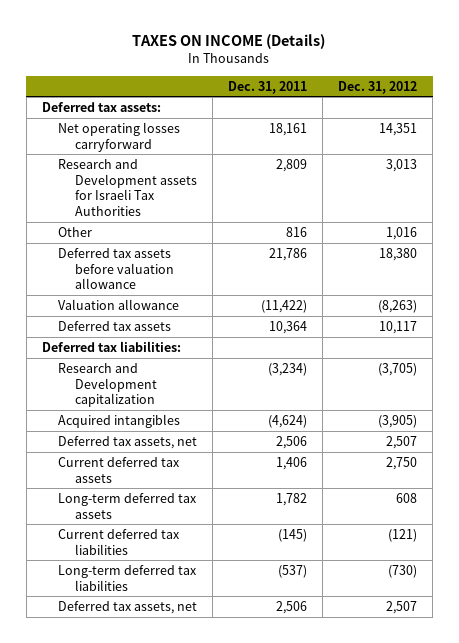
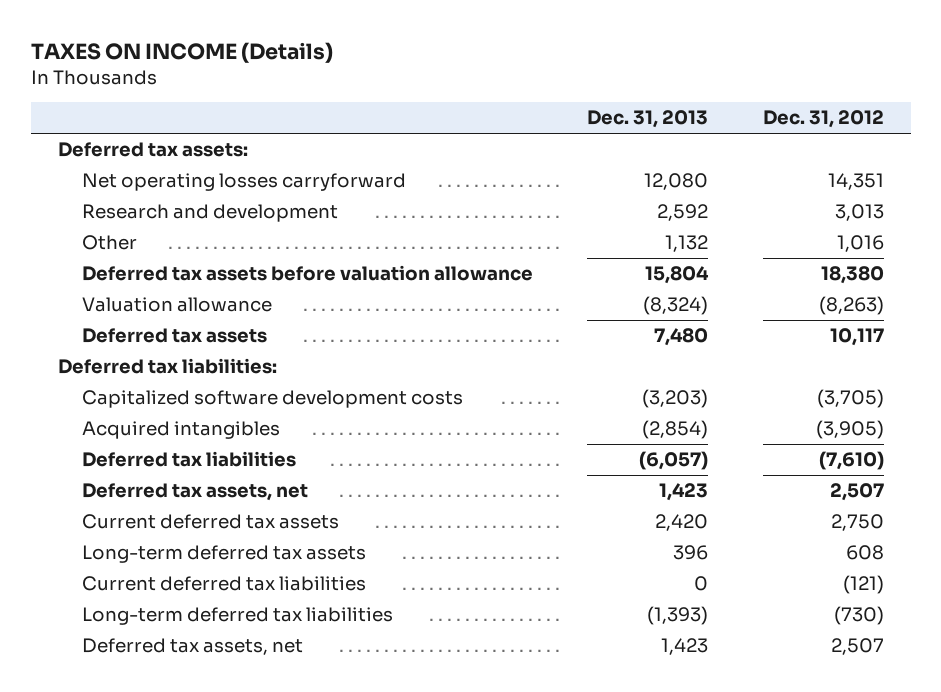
[228,80,308,94] Dec. 31, 2011 -> none
none -> [587,110,709,129] Dec. 31, 2013
[58,158,197,216] Research and Development assets for Israeli Tax Authorities -> [82,204,339,223] Research and development
[58,362,157,408] Research and Development capitalization -> [82,390,464,409] Capitalized software development costs
none -> [82,451,297,468] Deferred tax liabilities

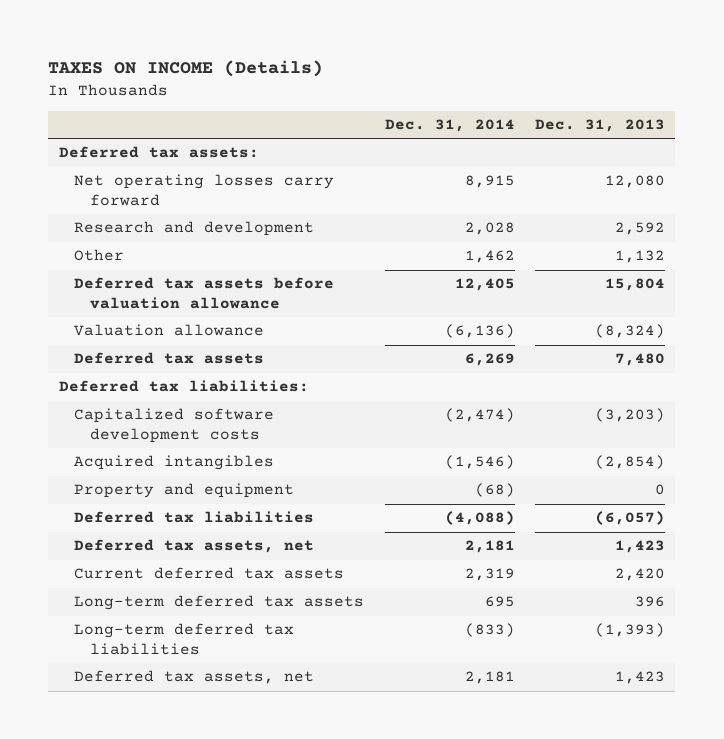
[762,110,884,129] Dec. 31, 2012 -> none
none -> [384,118,515,132] Dec. 31, 2014
[82,173,407,192] Net operating losses carryforward -> [74,174,335,206] Net operating losses carry forward
none -> [74,483,295,499] Property and equipment
[82,576,367,592] Current deferred tax liabilities -> none

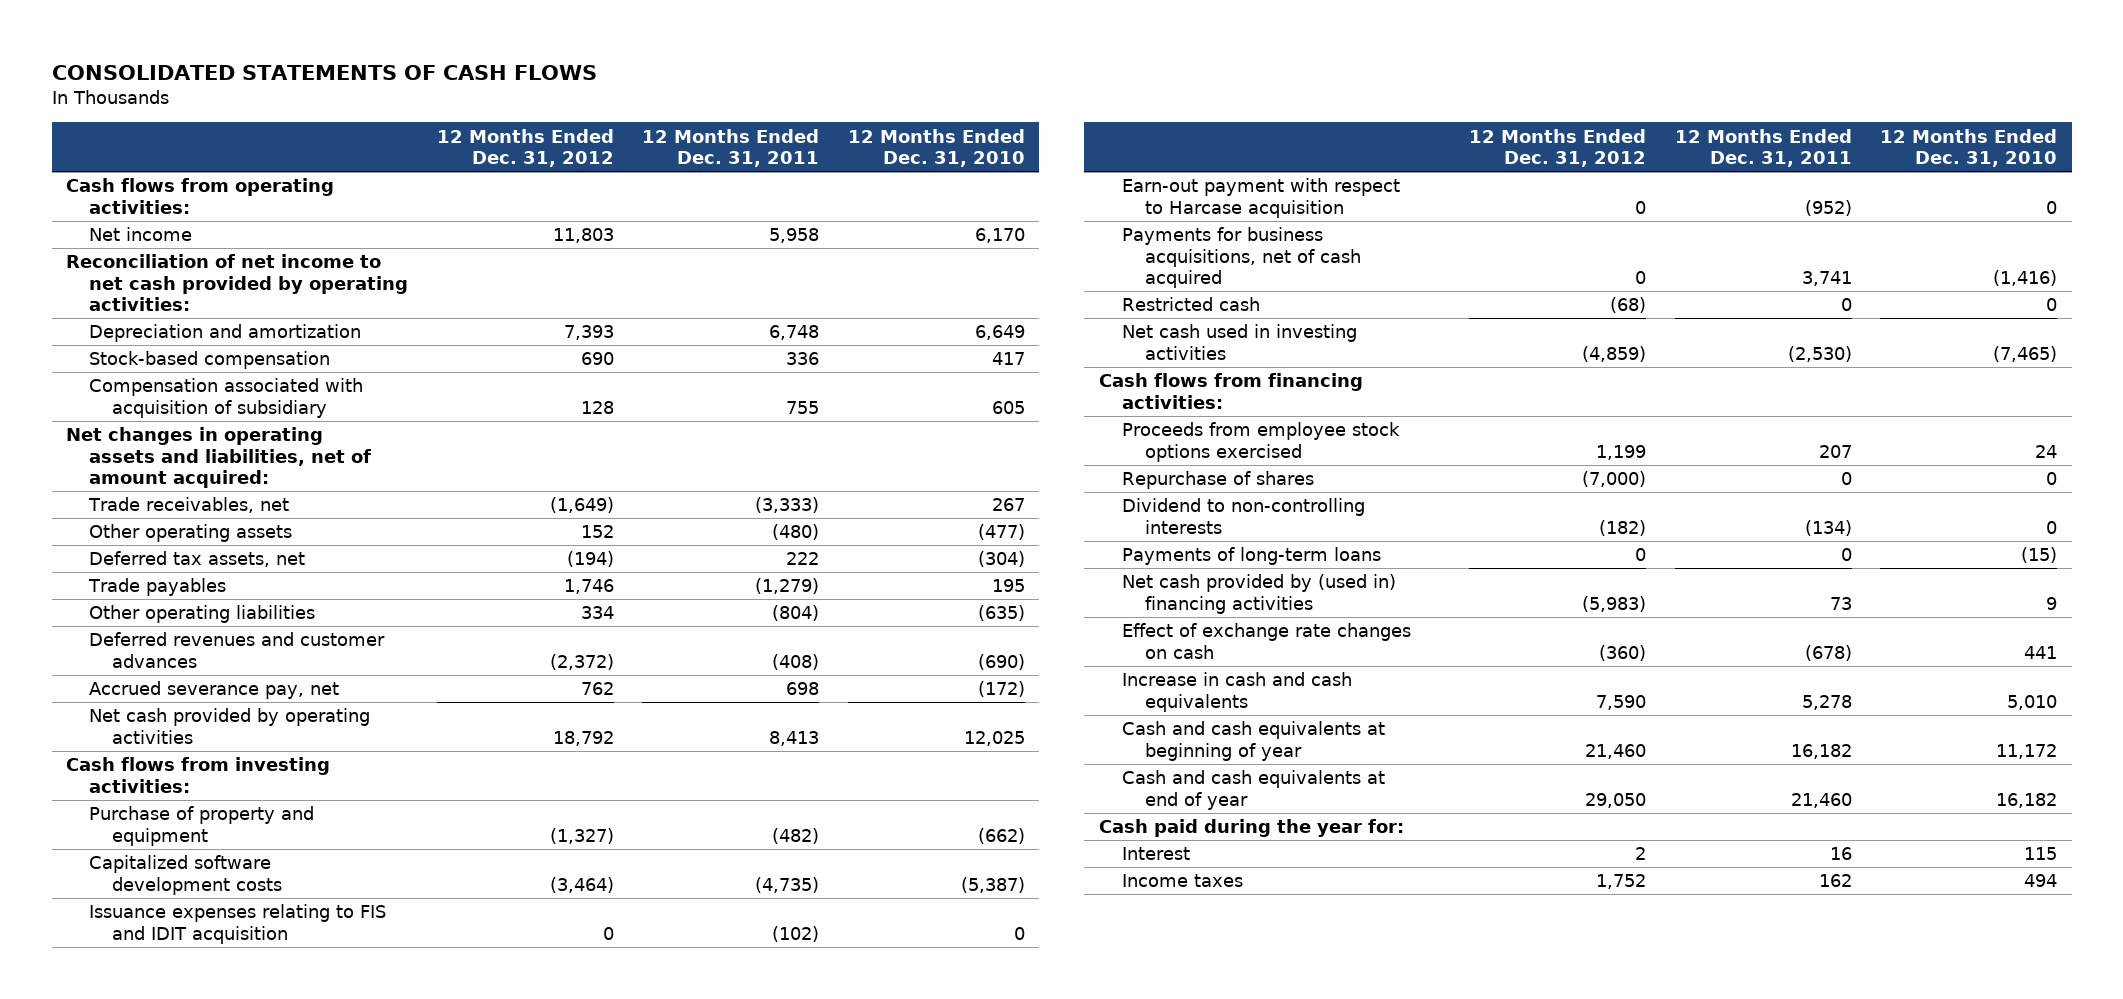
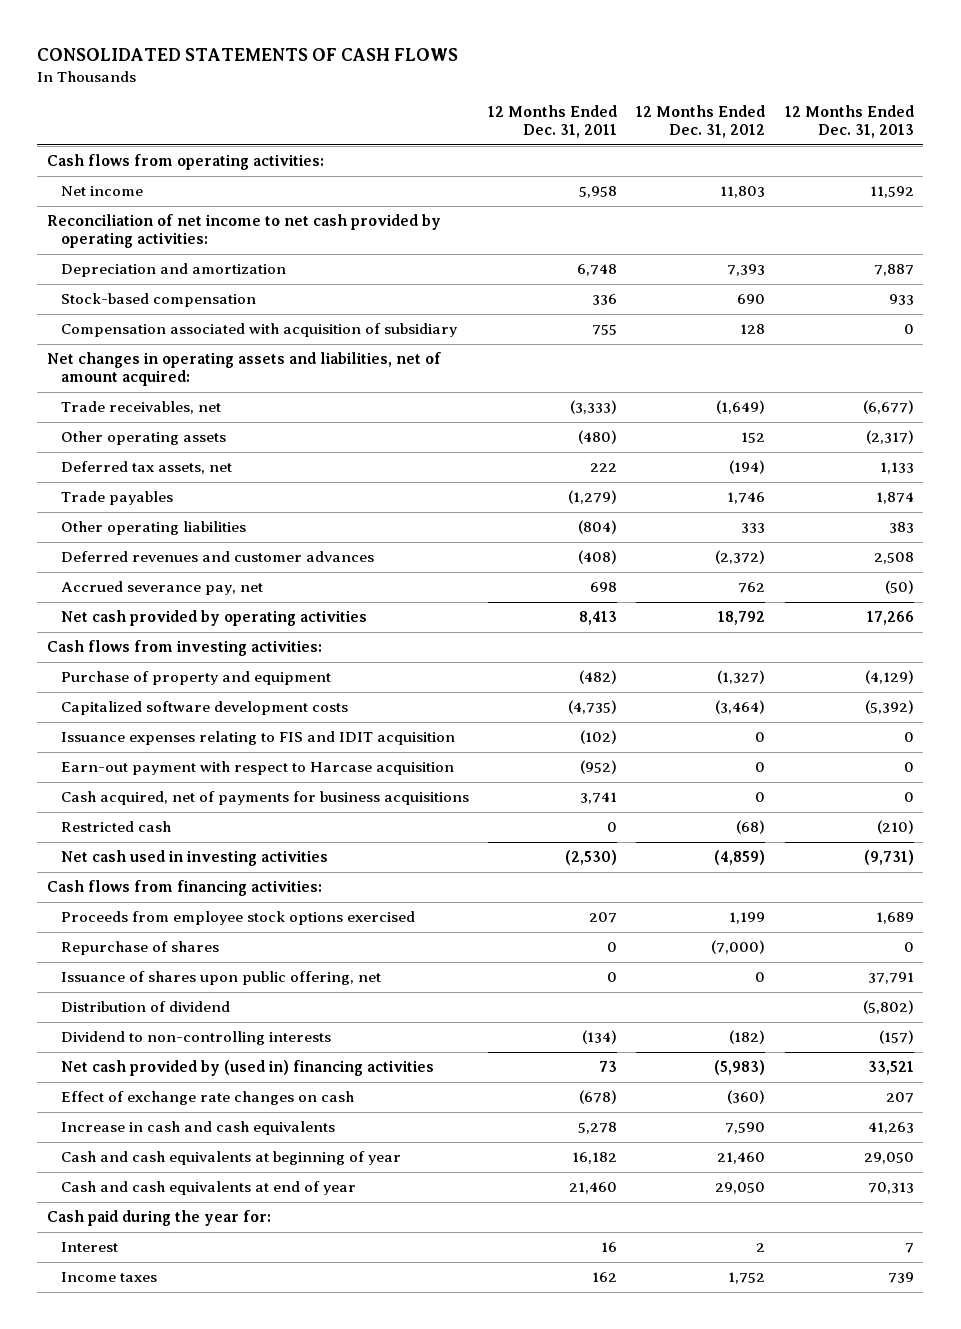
[847,128,1025,168] 12 Months Ended Dec. 31, 2010 -> none
none -> [784,105,914,139] 12 Months Ended Dec. 31, 2013
[580,606,614,620] 334 -> [741,523,766,534] 333
[1121,227,1361,289] Payments for business acquisitions, net of cash acquired -> [60,791,469,806] Cash acquired, net of payments for business acquisitions
none -> [60,971,381,986] Issuance of shares upon public offering, net
none -> [60,1001,230,1013] Distribution of dividend
[1121,547,1381,566] Payments of long-term loans -> none

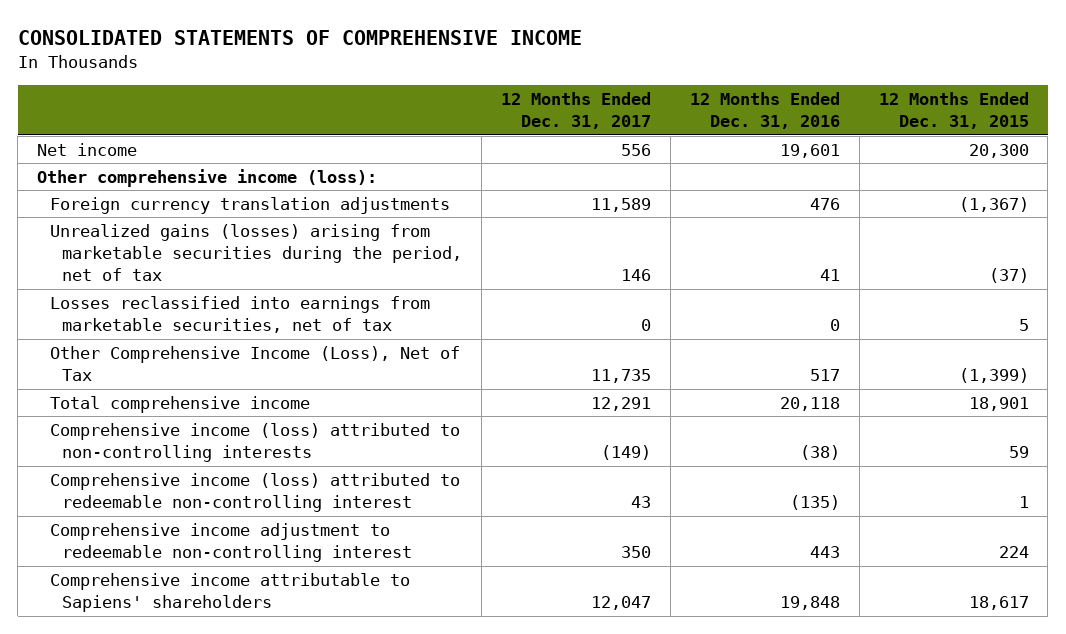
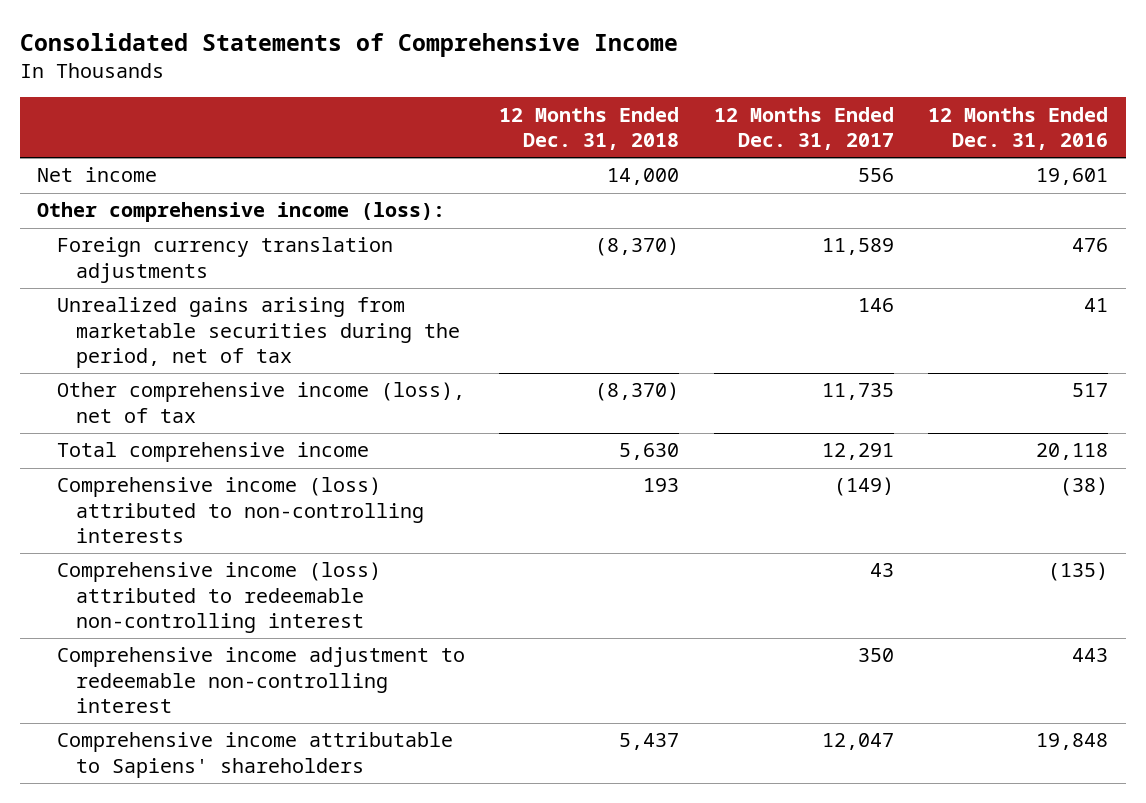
[17,29,582,45] CONSOLIDATED STATEMENTS OF COMPREHENSIVE INCOME -> [20,32,679,57] Consolidated Statements of Comprehensive Income
[878,92,1029,130] 12 Months Ended Dec. 31, 2015 -> none
none -> [499,106,680,151] 12 Months Ended Dec. 31, 2018
[49,295,430,334] Losses reclassified into earnings from marketable securities, net of tax -> none
[49,223,463,282] Unrealized gains (losses) arising from marketable securities during the period, net of tax -> [56,297,461,368] Unrealized gains arising from marketable securities during the period, net of tax
[49,345,460,382] Other Comprehensive Income (Loss), Net of Tax -> [56,382,465,423] Other comprehensive income (loss), net of tax

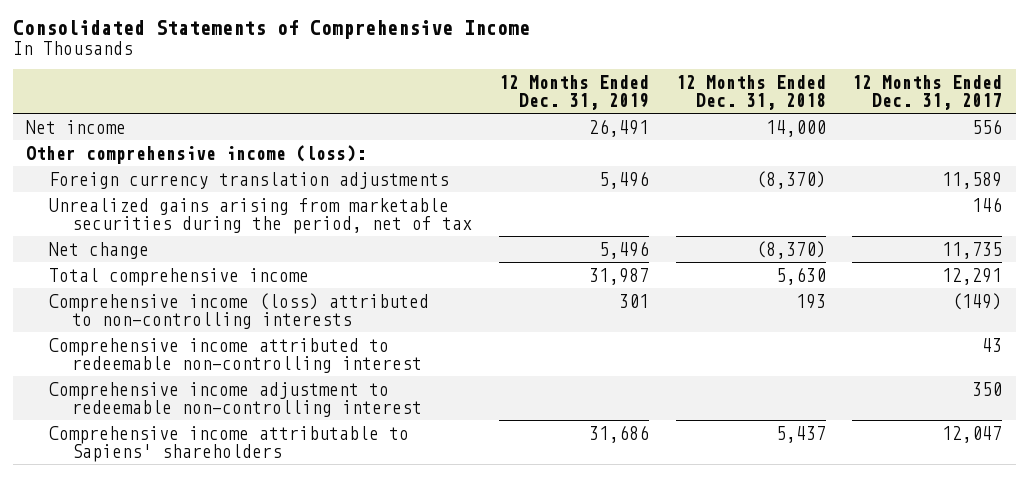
[928,106,1109,151] 12 Months Ended Dec. 31, 2016 -> none
none -> [498,74,649,110] 12 Months Ended Dec. 31, 2019
[56,382,465,423] Other comprehensive income (loss), net of tax -> [49,241,150,259] Net change
[56,562,381,633] Comprehensive income (loss) attributed to redeemable non-controlling interest -> [49,337,422,373] Comprehensive income attributed to redeemable non-controlling interest

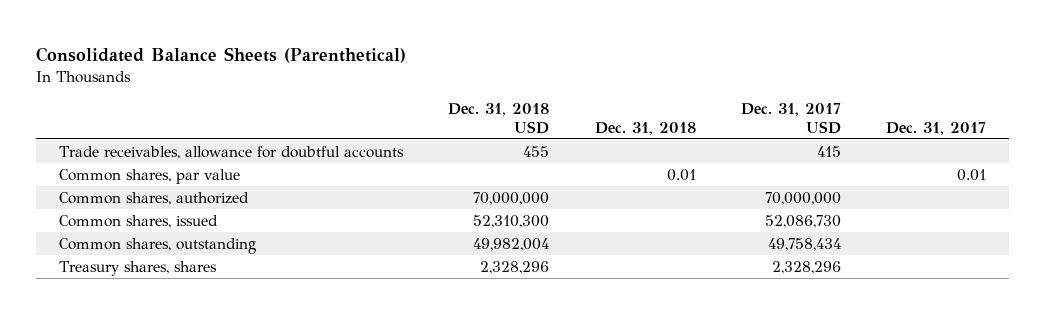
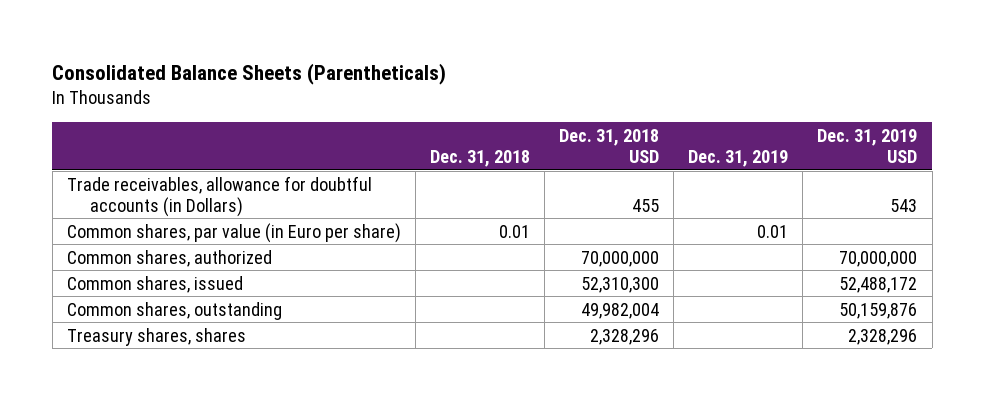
[36,46,407,63] Consolidated Balance Sheets (Parenthetical) -> [52,63,447,86] Consolidated Balance Sheets (Parentheticals)
[741,103,842,134] Dec. 31, 2017 USD -> none
[886,121,987,135] Dec. 31, 2017 -> none
none -> [688,150,789,168] Dec. 31, 2019
none -> [817,129,918,164] Dec. 31, 2019 USD
[59,146,405,160] Trade receivables, allowance for doubtful accounts -> [66,175,372,217] Trade receivables, allowance for doubtful accounts (in Dollars)
[59,169,241,185] Common shares, par value -> [66,222,401,243] Common shares, par value (in Euro per share)

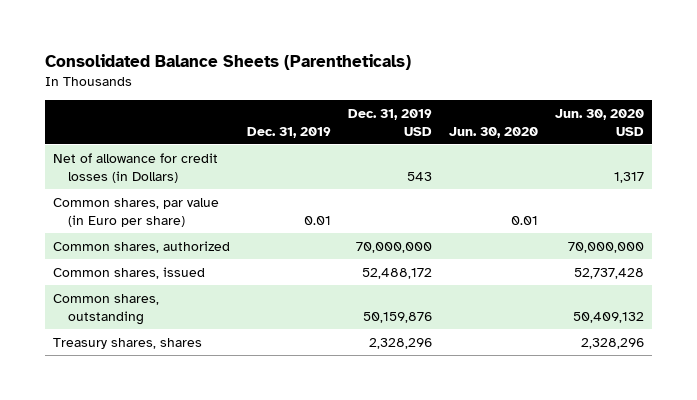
[429,150,530,168] Dec. 31, 2018 -> none
[559,129,660,164] Dec. 31, 2018 USD -> none
none -> [448,126,538,138] Jun. 30, 2020
none -> [554,109,644,136] Jun. 30, 2020 USD
[66,175,372,217] Trade receivables, allowance for doubtful accounts (in Dollars) -> [53,152,219,183] Net of allowance for credit losses (in Dollars)

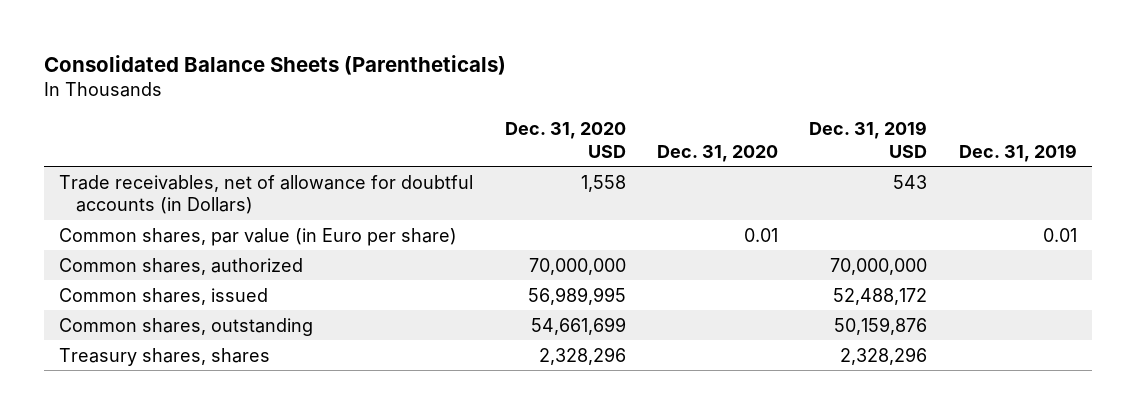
[448,126,538,138] Jun. 30, 2020 -> none
[554,109,644,136] Jun. 30, 2020 USD -> none
none -> [504,122,626,158] Dec. 31, 2020 USD
none -> [657,144,779,162] Dec. 31, 2020
[53,152,219,183] Net of allowance for credit losses (in Dollars) -> [59,174,474,215] Trade receivables, net of allowance for doubtful accounts (in Dollars)

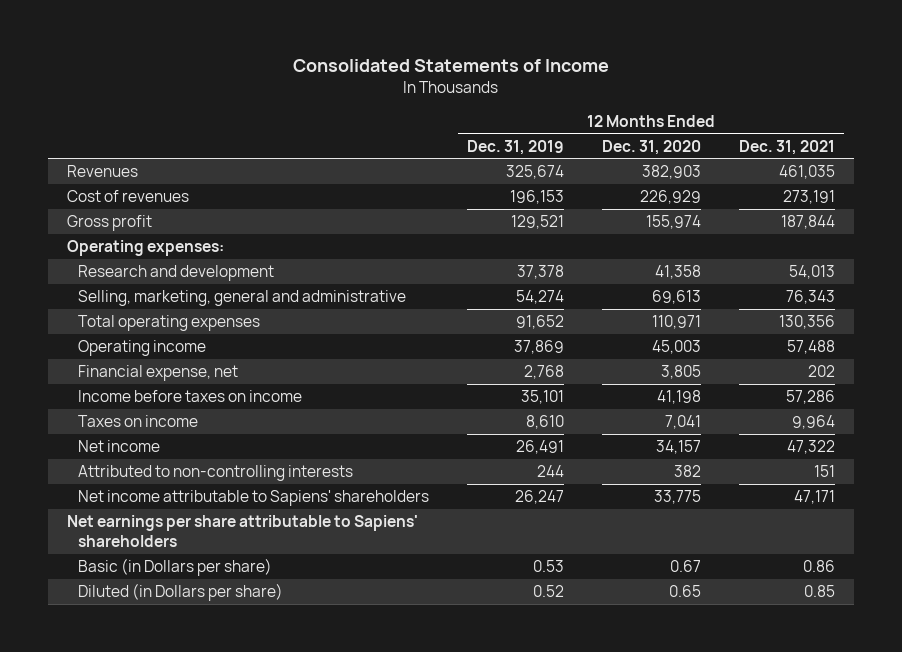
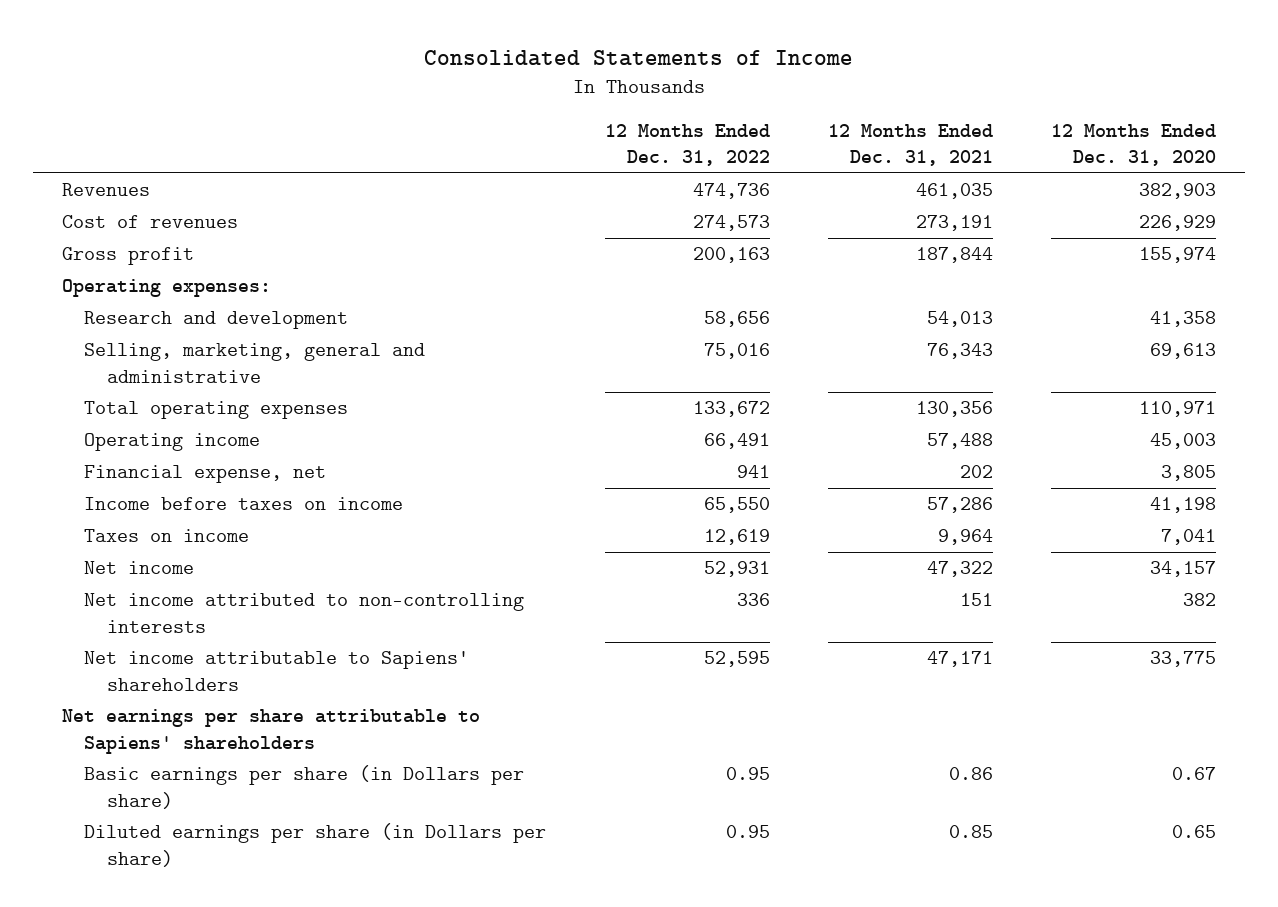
[467,139,565,155] Dec. 31, 2019 -> none
none -> [604,123,770,166] 12 Months Ended Dec. 31, 2022
[78,465,354,482] Attributed to non-controlling interests -> [84,593,525,633] Net income attributed to non-controlling interests
[78,558,273,577] Basic (in Dollars per share) -> [84,765,525,809] Basic earnings per share (in Dollars per share)
[78,583,284,602] Diluted (in Dollars per share) -> [84,823,547,867] Diluted earnings per share (in Dollars per share)

